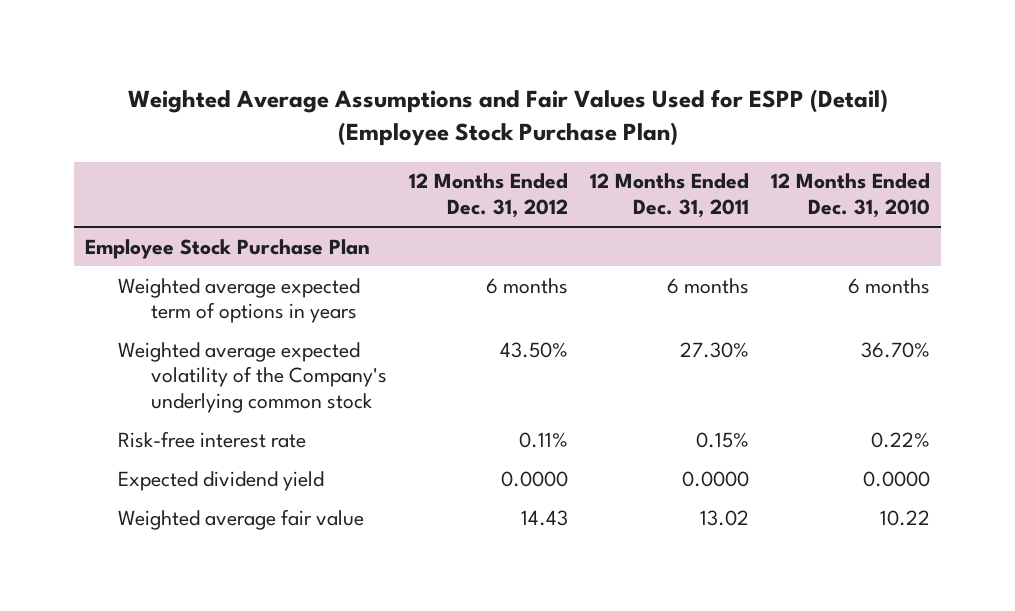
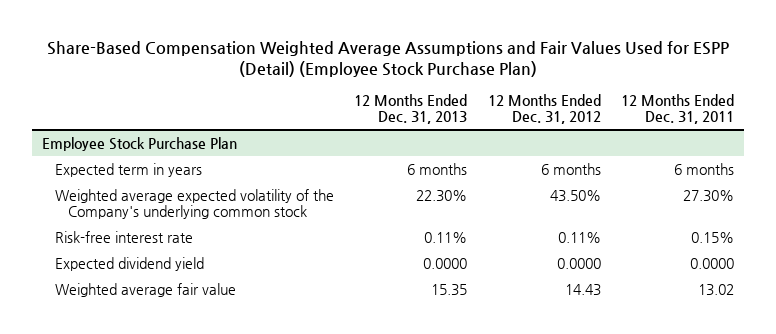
[127,89,888,147] Weighted Average Assumptions and Fair Values Used for ESPP (Detail) (Employee Stock Purchase Plan) -> [47,40,730,77] Share-Based Compensation Weighted Average Assumptions and Fair Values Used for ESPP (Detail) (Employee Stock Purchase Plan)
[771,173,931,218] 12 Months Ended Dec. 31, 2010 -> none
none -> [354,94,468,125] 12 Months Ended Dec. 31, 2013
[117,277,360,324] Weighted average expected term of options in years -> [55,162,203,177] Expected term in years

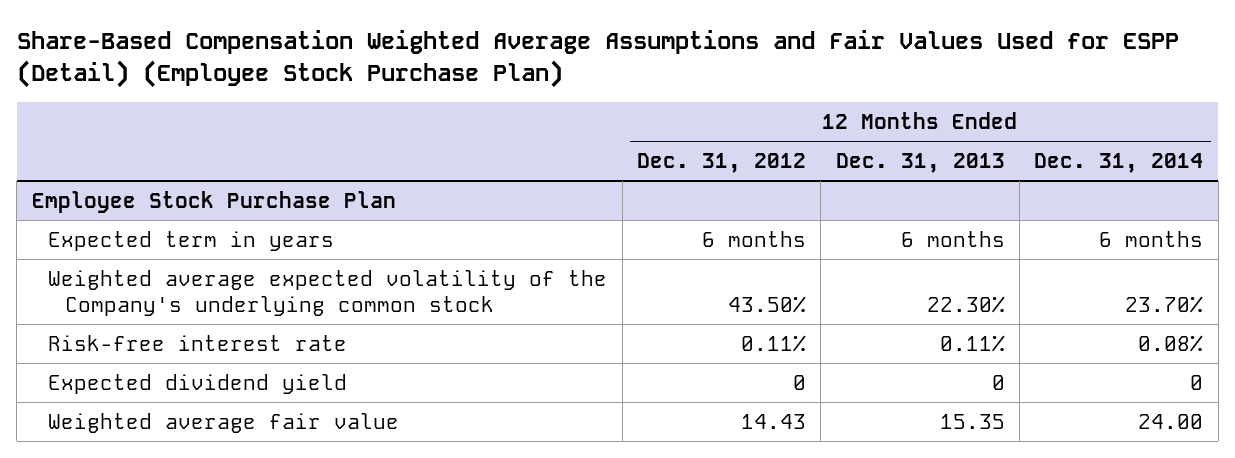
[621,94,735,125] 12 Months Ended Dec. 31, 2011 -> none
none -> [1034,152,1204,173] Dec. 31, 2014
[423,257,468,269] 0.0000 -> [991,374,1005,390] 0
[556,257,601,269] 0.0000 -> [793,374,807,390] 0

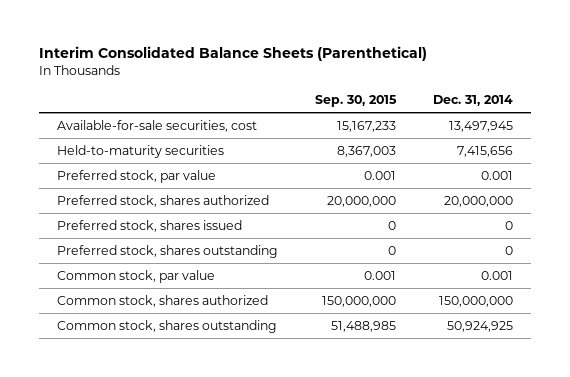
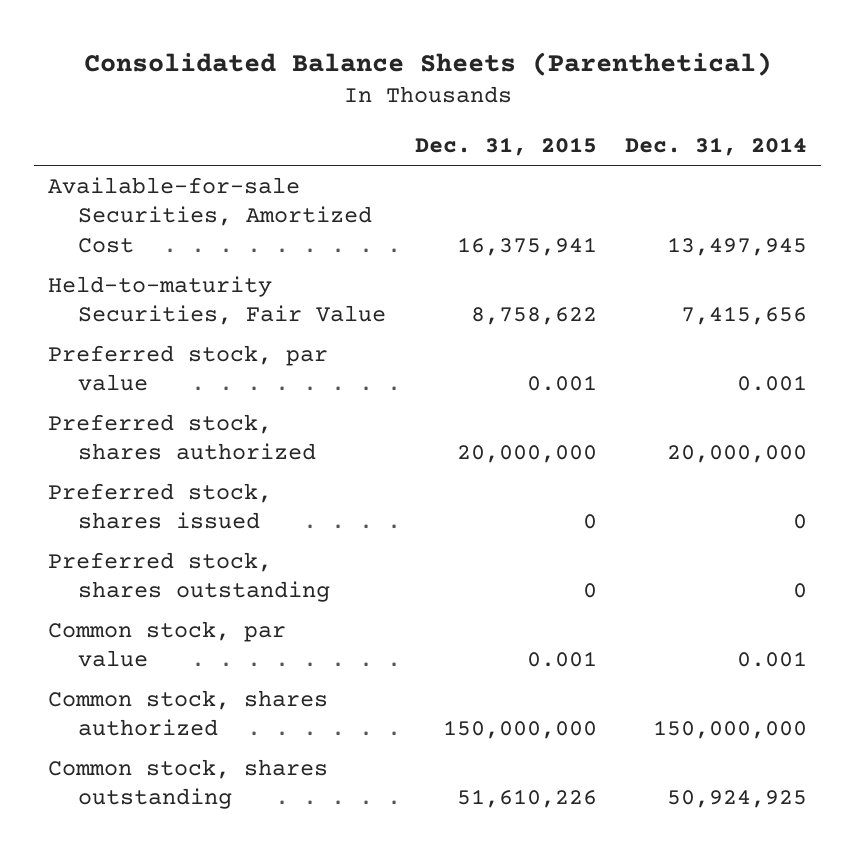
[38,46,427,62] Interim Consolidated Balance Sheets (Parenthetical) -> [83,51,772,76] Consolidated Balance Sheets (Parenthetical)
[314,94,397,107] Sep. 30, 2015 -> none
none -> [414,137,597,157] Dec. 31, 2015
[57,119,258,132] Available-for-sale securities, cost -> [48,176,373,253] Available-for-sale Securities, Amortized Cost
[57,144,225,158] Held-to-maturity securities -> [48,275,387,326] Held-to-maturity Securities, Fair Value

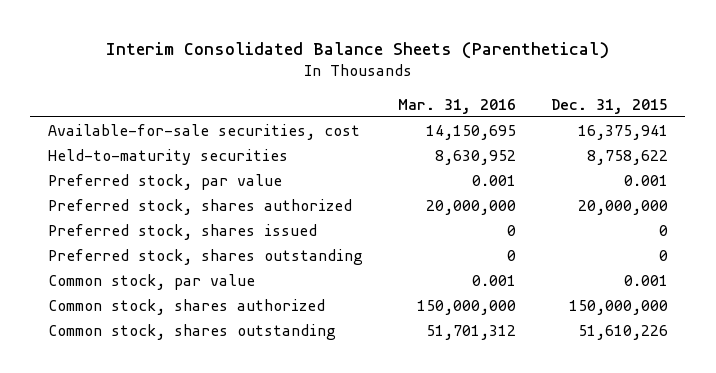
[83,51,772,76] Consolidated Balance Sheets (Parenthetical) -> [105,41,609,59] Interim Consolidated Balance Sheets (Parenthetical)
[625,137,808,157] Dec. 31, 2014 -> none
none -> [397,98,516,114] Mar. 31, 2016
[48,176,373,253] Available-for-sale Securities, Amortized Cost -> [47,124,360,141] Available-for-sale securities, cost
[48,275,387,326] Held-to-maturity Securities, Fair Value -> [47,149,288,166] Held-to-maturity securities

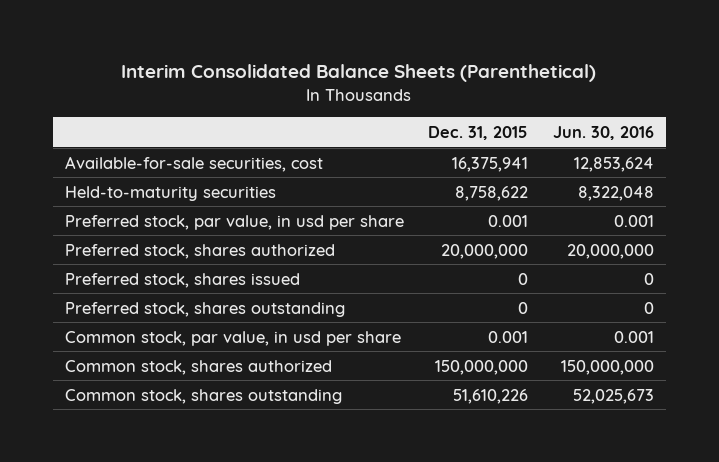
[397,98,516,114] Mar. 31, 2016 -> none
none -> [552,125,654,140] Jun. 30, 2016
[47,174,282,191] Preferred stock, par value -> [65,214,405,230] Preferred stock, par value, in usd per share
[47,274,255,291] Common stock, par value -> [65,330,402,346] Common stock, par value, in usd per share

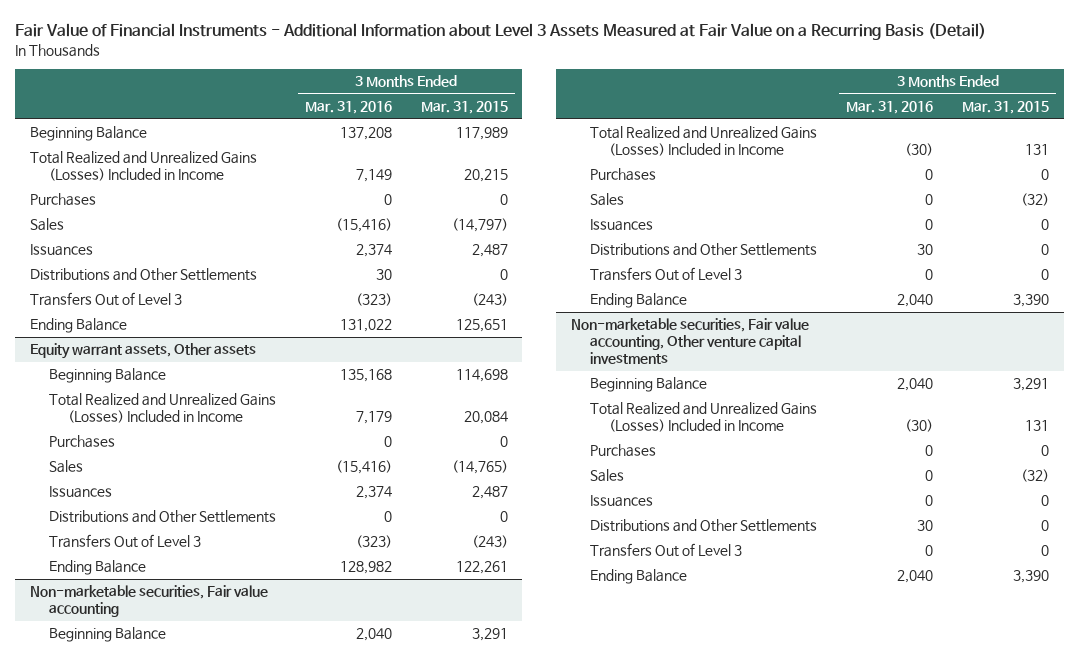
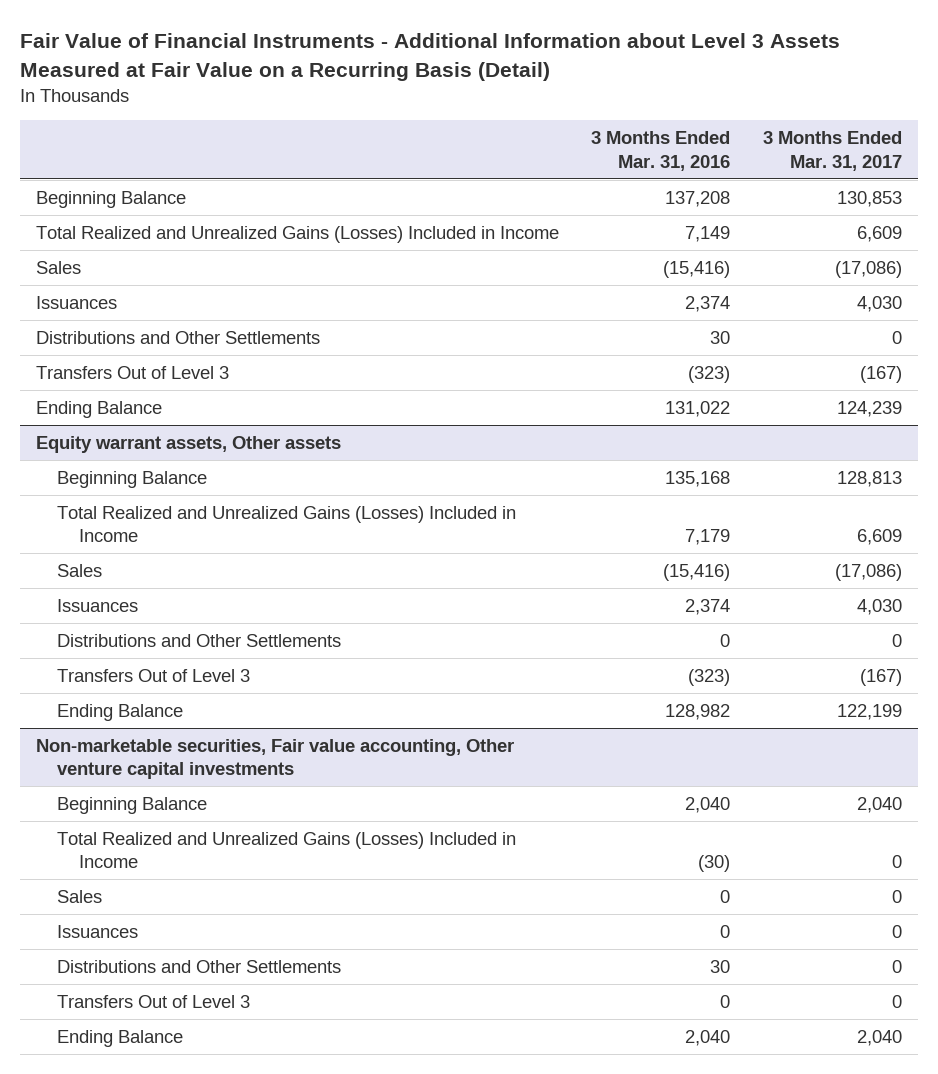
[420,101,508,115] Mar. 31, 2015 -> none
none -> [762,131,902,171] 3 Months Ended Mar. 31, 2017
[29,193,96,207] Purchases -> none
[48,435,115,449] Purchases -> none
[29,585,268,618] Non-marketable securities, Fair value accounting -> none
[48,627,166,643] Beginning Balance -> none
[590,126,818,157] Total Realized and Unrealized Gains (Losses) Included in Income -> none
[590,168,657,182] Purchases -> none
[590,193,625,207] Sales -> none
[590,219,654,232] Issuances -> none
[590,243,818,257] Distributions and Other Settlements -> none
[590,267,743,282] Transfers Out of Level 3 -> none
[590,293,688,309] Ending Balance -> none
[590,444,657,458] Purchases -> none

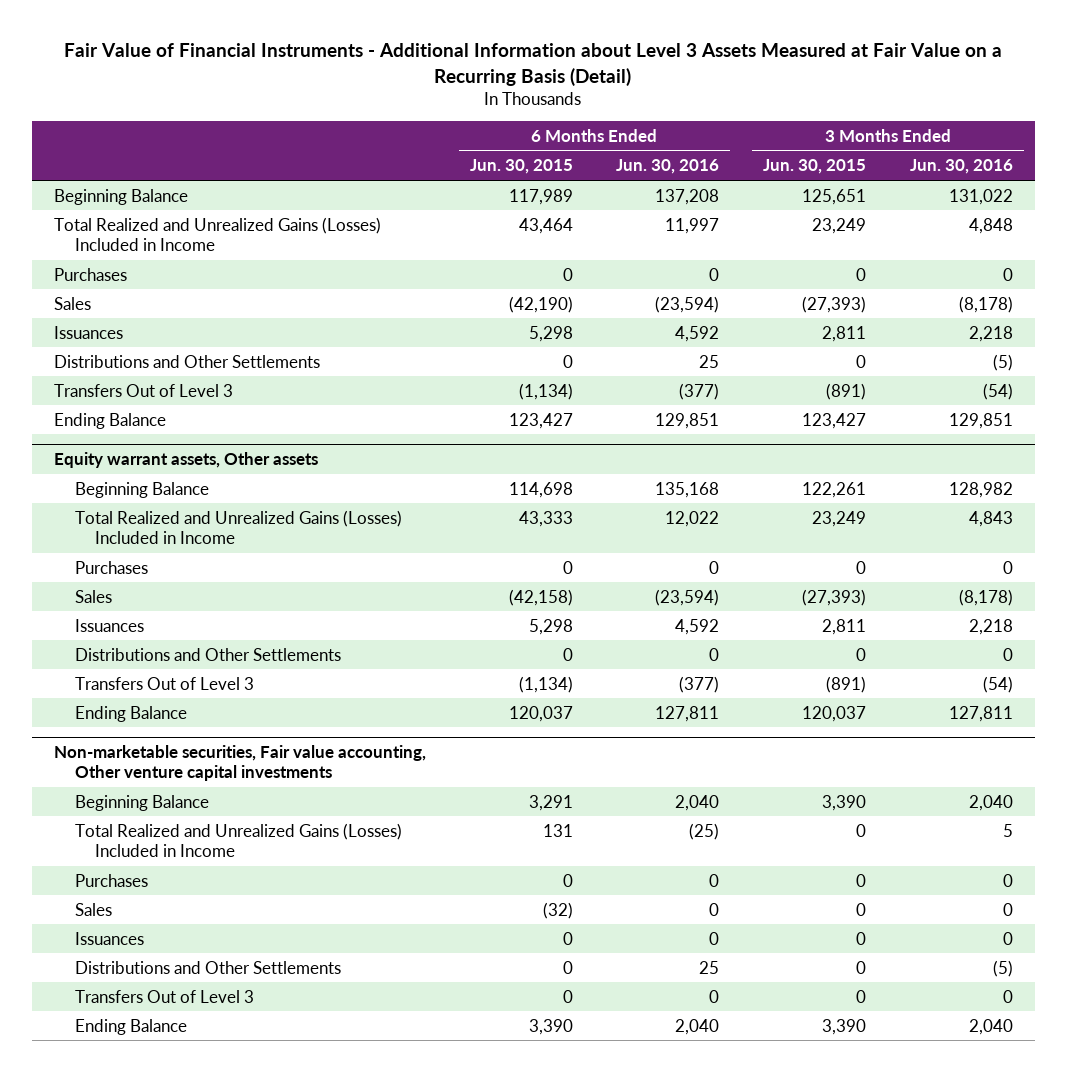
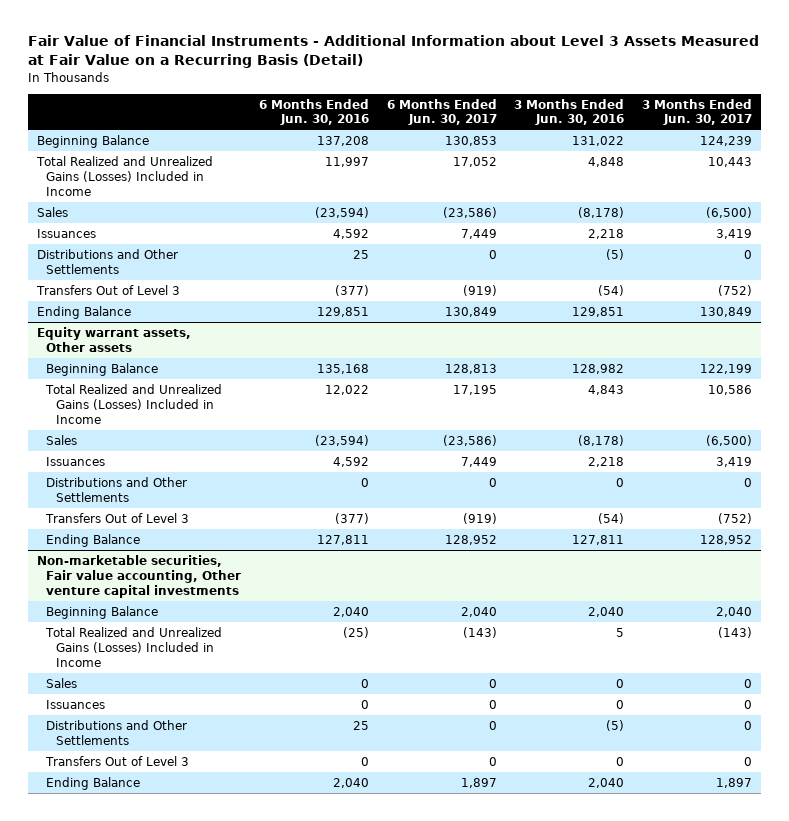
[469,159,573,175] Jun. 30, 2015 -> none
[763,159,867,175] Jun. 30, 2015 -> none
none -> [386,98,497,126] 6 Months Ended Jun. 30, 2017
none -> [642,98,753,126] 3 Months Ended Jun. 30, 2017
[53,267,127,281] Purchases -> none
[74,560,148,574] Purchases -> none
[74,873,148,887] Purchases -> none

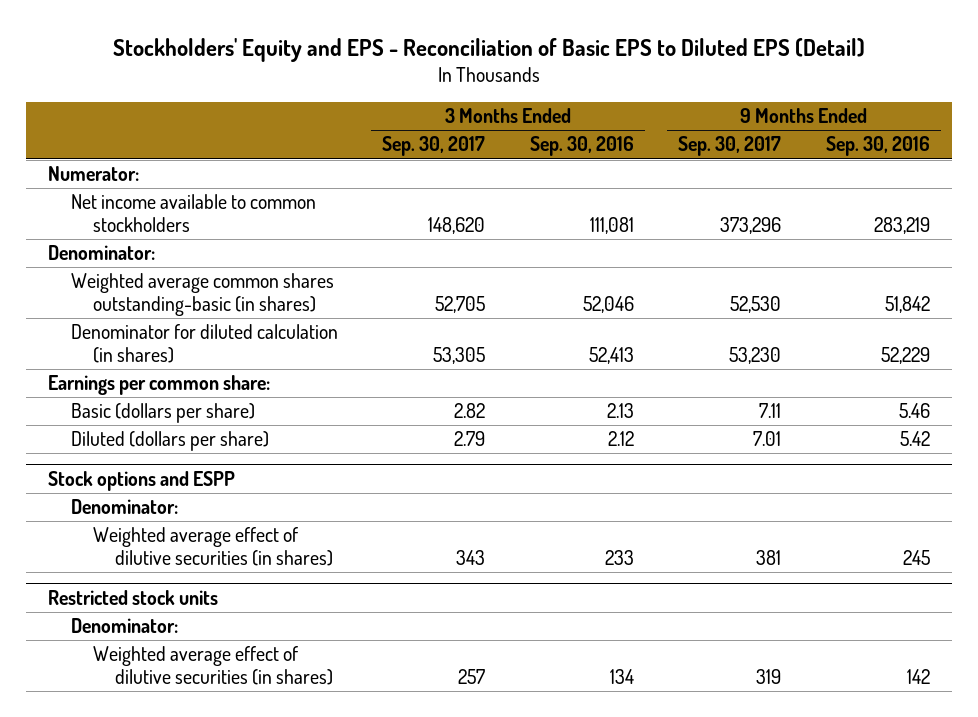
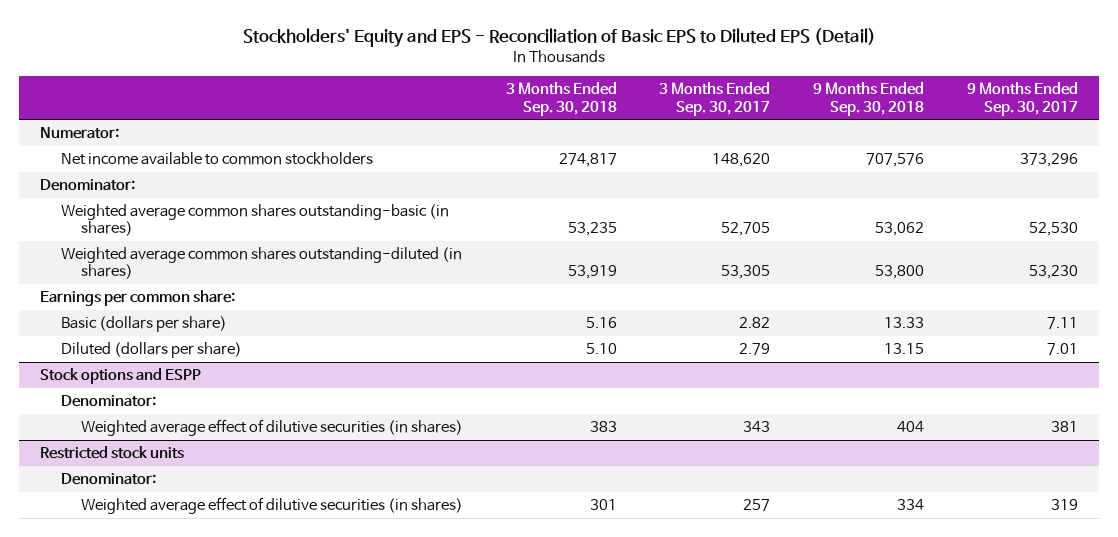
[529,136,634,157] Sep. 30, 2016 -> none
[825,136,930,157] Sep. 30, 2016 -> none
none -> [505,82,617,116] 3 Months Ended Sep. 30, 2018
none -> [813,82,925,116] 9 Months Ended Sep. 30, 2018
[70,324,338,363] Denominator for diluted calculation (in shares) -> [60,247,462,280] Weighted average common shares outstanding-diluted (in shares)

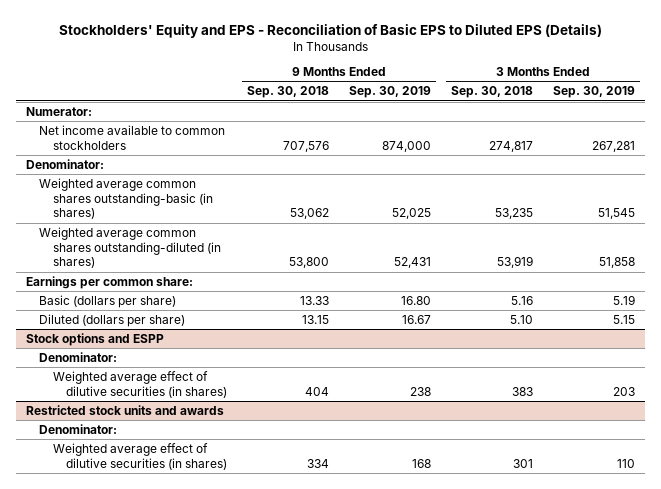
[243,27,877,47] Stockholders' Equity and EPS - Reconciliation of Basic EPS to Diluted EPS (Detail) -> [58,23,602,38] Stockholders' Equity and EPS - Reconciliation of Basic EPS to Diluted EPS (Details)
[659,82,771,116] 3 Months Ended Sep. 30, 2017 -> none
[966,82,1078,116] 9 Months Ended Sep. 30, 2017 -> none
none -> [348,86,431,99] Sep. 30, 2019
none -> [553,86,636,99] Sep. 30, 2019
[40,446,185,460] Restricted stock units -> [26,404,225,415] Restricted stock units and awards

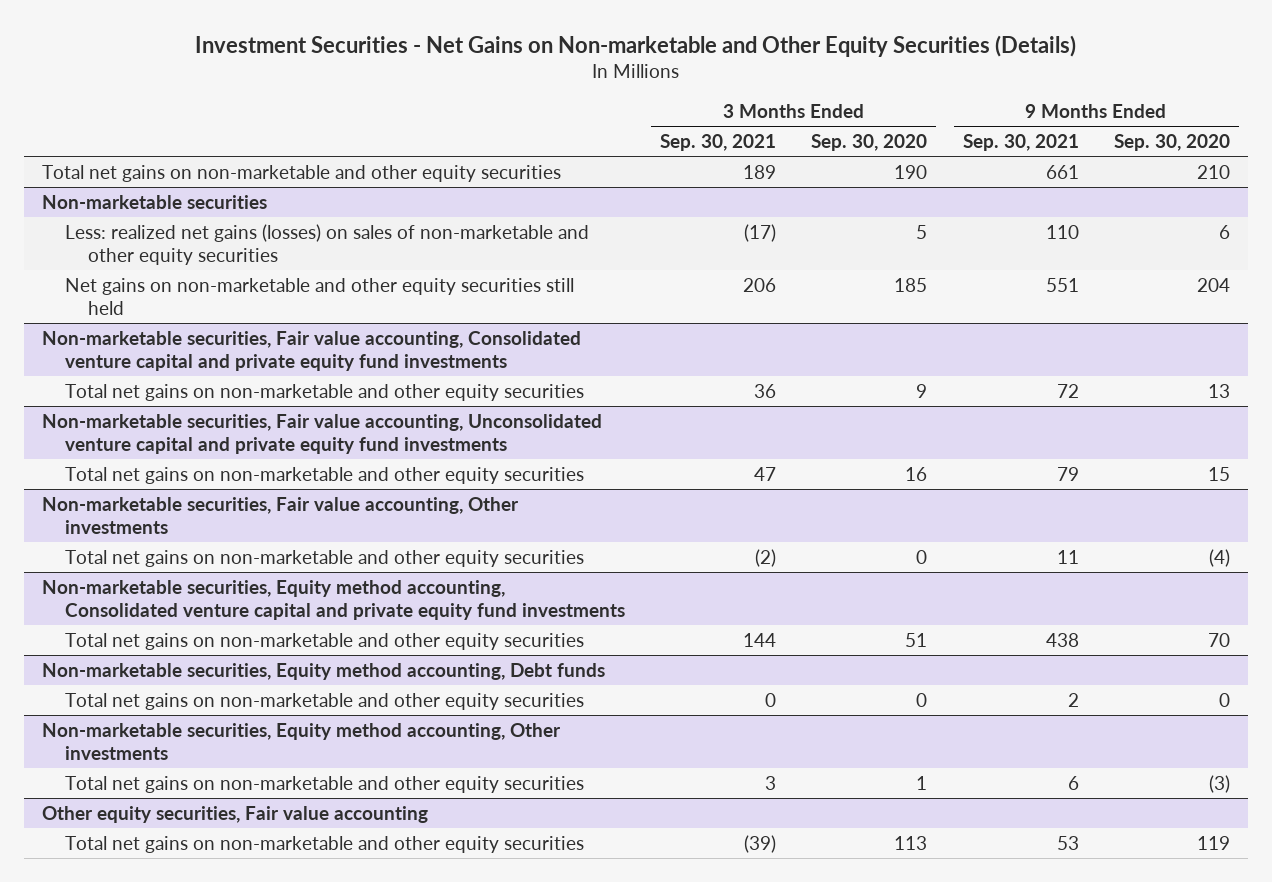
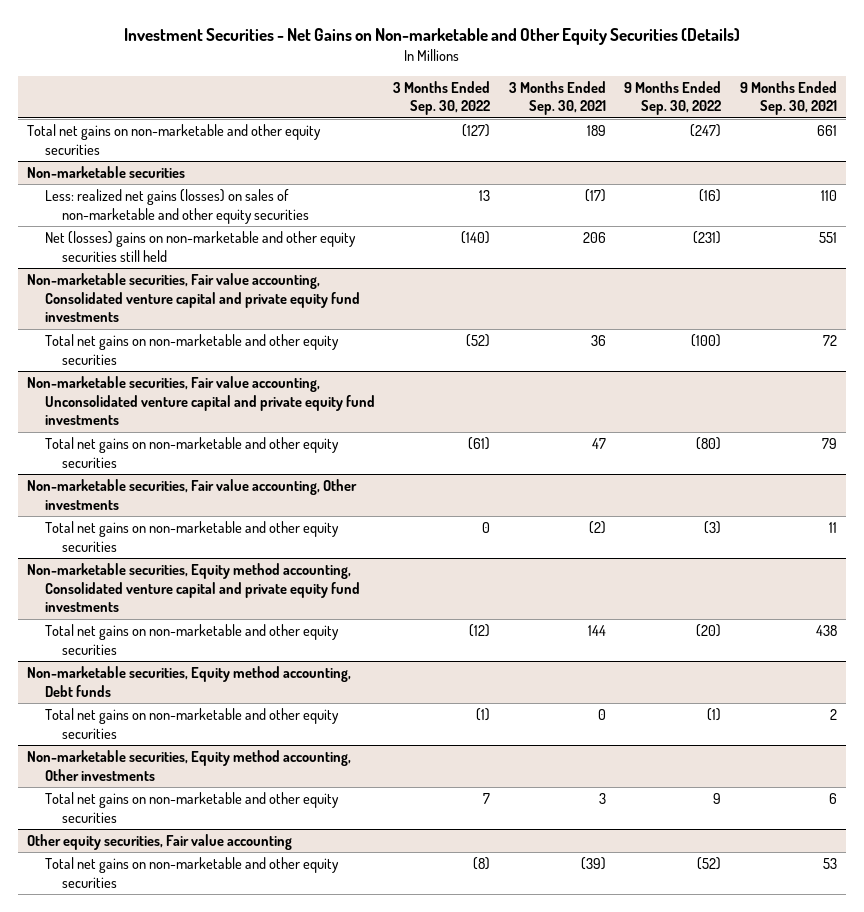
[811,134,928,152] Sep. 30, 2020 -> none
[1113,134,1230,152] Sep. 30, 2020 -> none
none -> [393,80,491,116] 3 Months Ended Sep. 30, 2022
none -> [624,80,722,116] 9 Months Ended Sep. 30, 2022
[64,277,574,315] Net gains on non-marketable and other equity securities still held -> [44,231,356,262] Net (losses) gains on non-marketable and other equity securities still held

